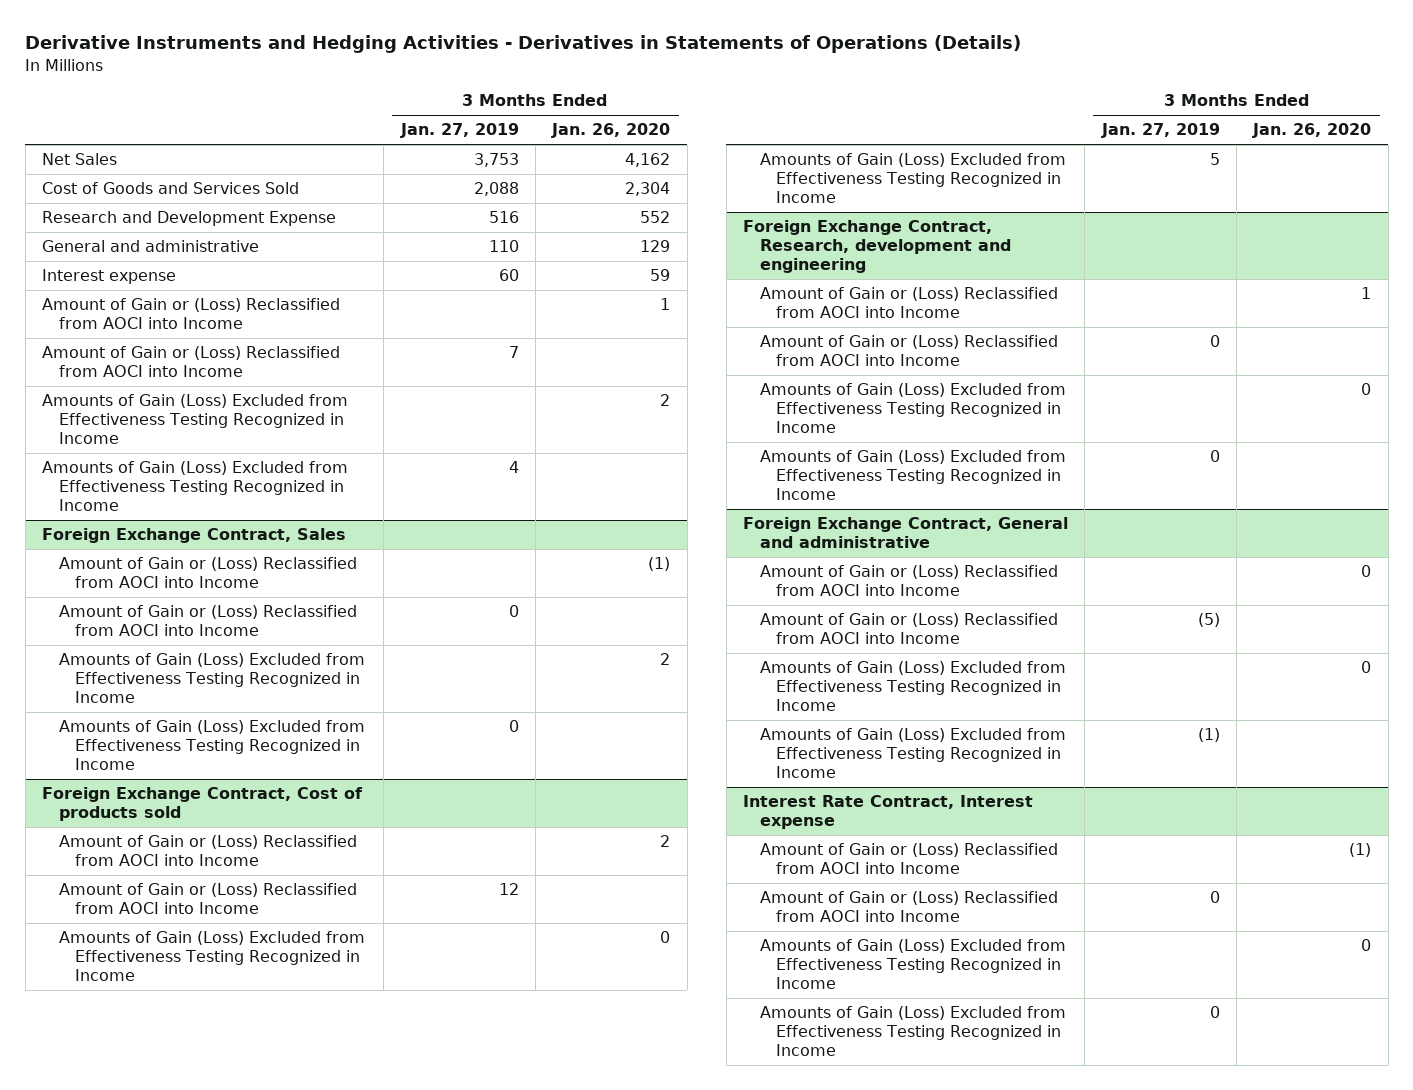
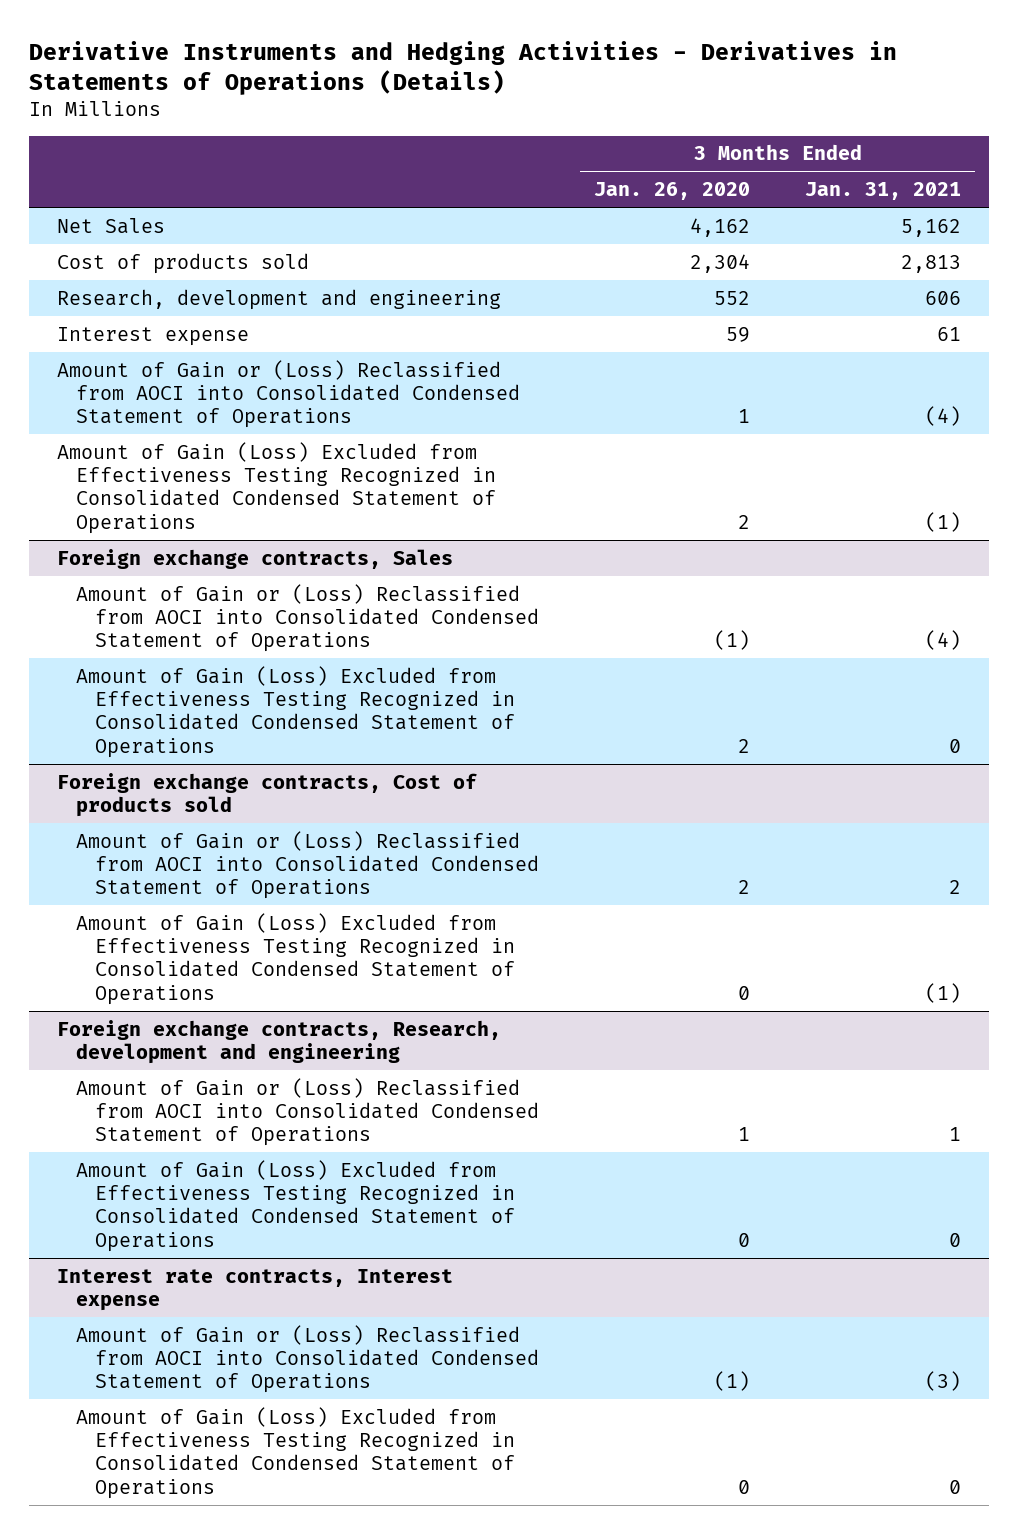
[399,123,519,139] Jan. 27, 2019 -> none
none -> [805,182,962,201] Jan. 31, 2021
[41,240,259,253] General and administrative -> none
[41,182,299,195] Cost of Goods and Services Sold -> [56,252,309,274] Cost of products sold
[41,211,336,227] Research and Development Expense -> [56,288,501,310] Research, development and engineering
[41,346,340,378] Amount of Gain or (Loss) Reclassified from AOCI into Income -> none
[41,461,348,512] Amounts of Gain (Loss) Excluded from Effectiveness Testing Recognized in Income -> none
[58,605,357,637] Amount of Gain or (Loss) Reclassified from AOCI into Income -> none
[58,720,365,771] Amounts of Gain (Loss) Excluded from Effectiveness Testing Recognized in Income -> none
[58,883,357,915] Amount of Gain or (Loss) Reclassified from AOCI into Income -> none
[759,153,1066,204] Amounts of Gain (Loss) Excluded from Effectiveness Testing Recognized in Income -> none
[759,335,1058,367] Amount of Gain or (Loss) Reclassified from AOCI into Income -> none
[759,450,1066,501] Amounts of Gain (Loss) Excluded from Effectiveness Testing Recognized in Income -> none
[743,517,1069,549] Foreign Exchange Contract, General and administrative -> none
[759,565,1058,597] Amount of Gain or (Loss) Reclassified from AOCI into Income -> none
[759,613,1058,645] Amount of Gain or (Loss) Reclassified from AOCI into Income -> none
[759,661,1066,712] Amounts of Gain (Loss) Excluded from Effectiveness Testing Recognized in Income -> none
[759,728,1066,779] Amounts of Gain (Loss) Excluded from Effectiveness Testing Recognized in Income -> none
[759,891,1058,923] Amount of Gain or (Loss) Reclassified from AOCI into Income -> none
[759,1006,1066,1057] Amounts of Gain (Loss) Excluded from Effectiveness Testing Recognized in Income -> none
[41,298,340,330] Amount of Gain or (Loss) Reclassified from AOCI into Income -> [56,359,520,429] Amount of Gain or (Loss) Reclassified from AOCI into Consolidated Condensed Statement of Operations
[41,394,348,445] Amounts of Gain (Loss) Excluded from Effectiveness Testing Recognized in Income -> [56,441,496,534] Amount of Gain (Loss) Excluded from Effectiveness Testing Recognized in Consolidated Condensed Statement of Operations
[41,528,346,544] Foreign Exchange Contract, Sales -> [56,548,453,569] Foreign exchange contracts, Sales
[58,557,357,589] Amount of Gain or (Loss) Reclassified from AOCI into Income -> [75,583,539,653] Amount of Gain or (Loss) Reclassified from AOCI into Consolidated Condensed Statement of Operations
[58,653,365,704] Amounts of Gain (Loss) Excluded from Effectiveness Testing Recognized in Income -> [75,665,515,758] Amount of Gain (Loss) Excluded from Effectiveness Testing Recognized in Consolidated Condensed Statement of Operations
[41,787,363,822] Foreign Exchange Contract, Cost of products sold -> [56,772,477,818] Foreign exchange contracts, Cost of products sold
[58,835,357,867] Amount of Gain or (Loss) Reclassified from AOCI into Income -> [75,830,539,900] Amount of Gain or (Loss) Reclassified from AOCI into Consolidated Condensed Statement of Operations
[58,931,365,982] Amounts of Gain (Loss) Excluded from Effectiveness Testing Recognized in Income -> [75,912,515,1005] Amount of Gain (Loss) Excluded from Effectiveness Testing Recognized in Consolidated Condensed Statement of Operations
[743,220,1011,274] Foreign Exchange Contract, Research, development and engineering -> [56,1019,501,1065] Foreign exchange contracts, Research, development and engineering
[759,287,1058,319] Amount of Gain or (Loss) Reclassified from AOCI into Income -> [75,1077,539,1147] Amount of Gain or (Loss) Reclassified from AOCI into Consolidated Condensed Statement of Operations
[759,383,1066,434] Amounts of Gain (Loss) Excluded from Effectiveness Testing Recognized in Income -> [75,1159,515,1252] Amount of Gain (Loss) Excluded from Effectiveness Testing Recognized in Consolidated Condensed Statement of Operations
[743,795,1034,830] Interest Rate Contract, Interest expense -> [56,1268,453,1312] Interest rate contracts, Interest expense
[759,843,1058,875] Amount of Gain or (Loss) Reclassified from AOCI into Income -> [75,1324,539,1394] Amount of Gain or (Loss) Reclassified from AOCI into Consolidated Condensed Statement of Operations
[759,939,1066,990] Amounts of Gain (Loss) Excluded from Effectiveness Testing Recognized in Income -> [75,1406,515,1499] Amount of Gain (Loss) Excluded from Effectiveness Testing Recognized in Consolidated Condensed Statement of Operations

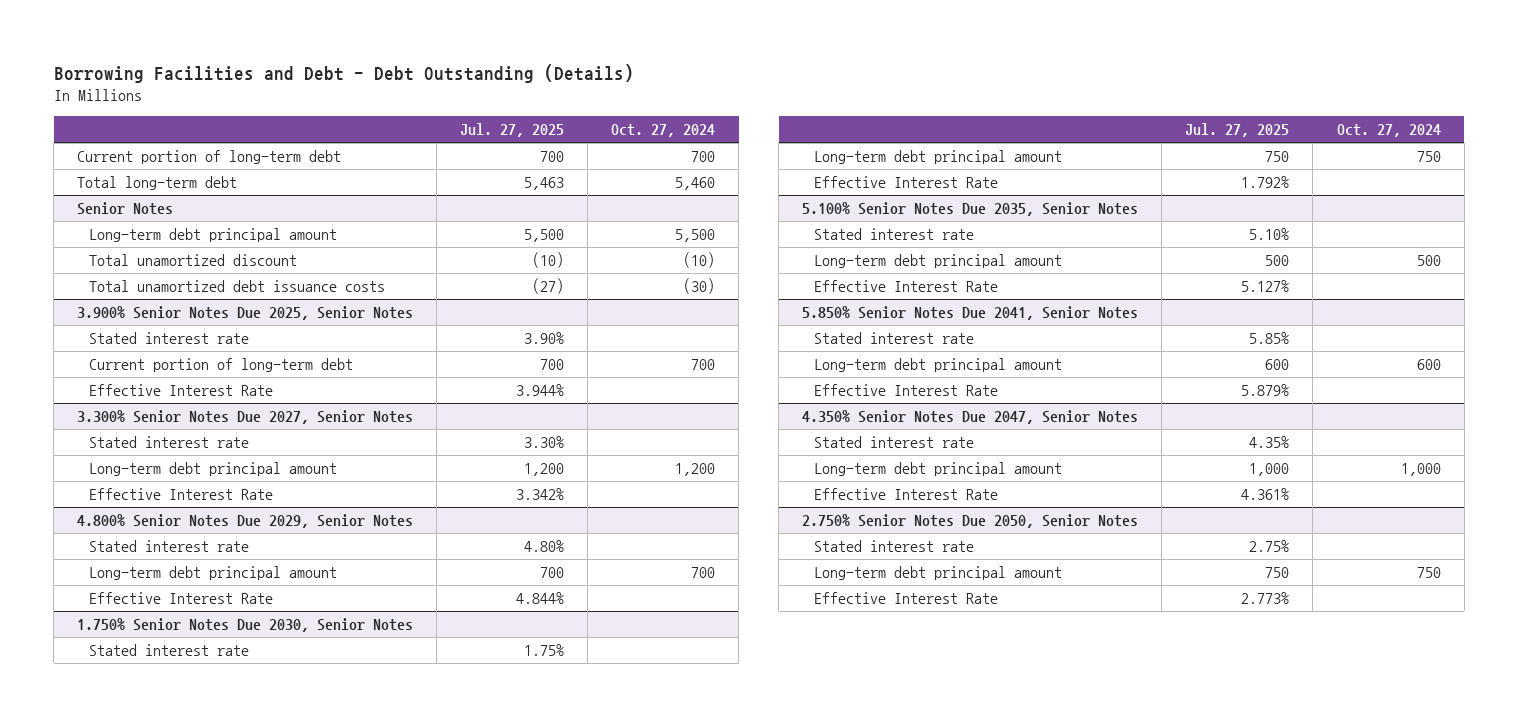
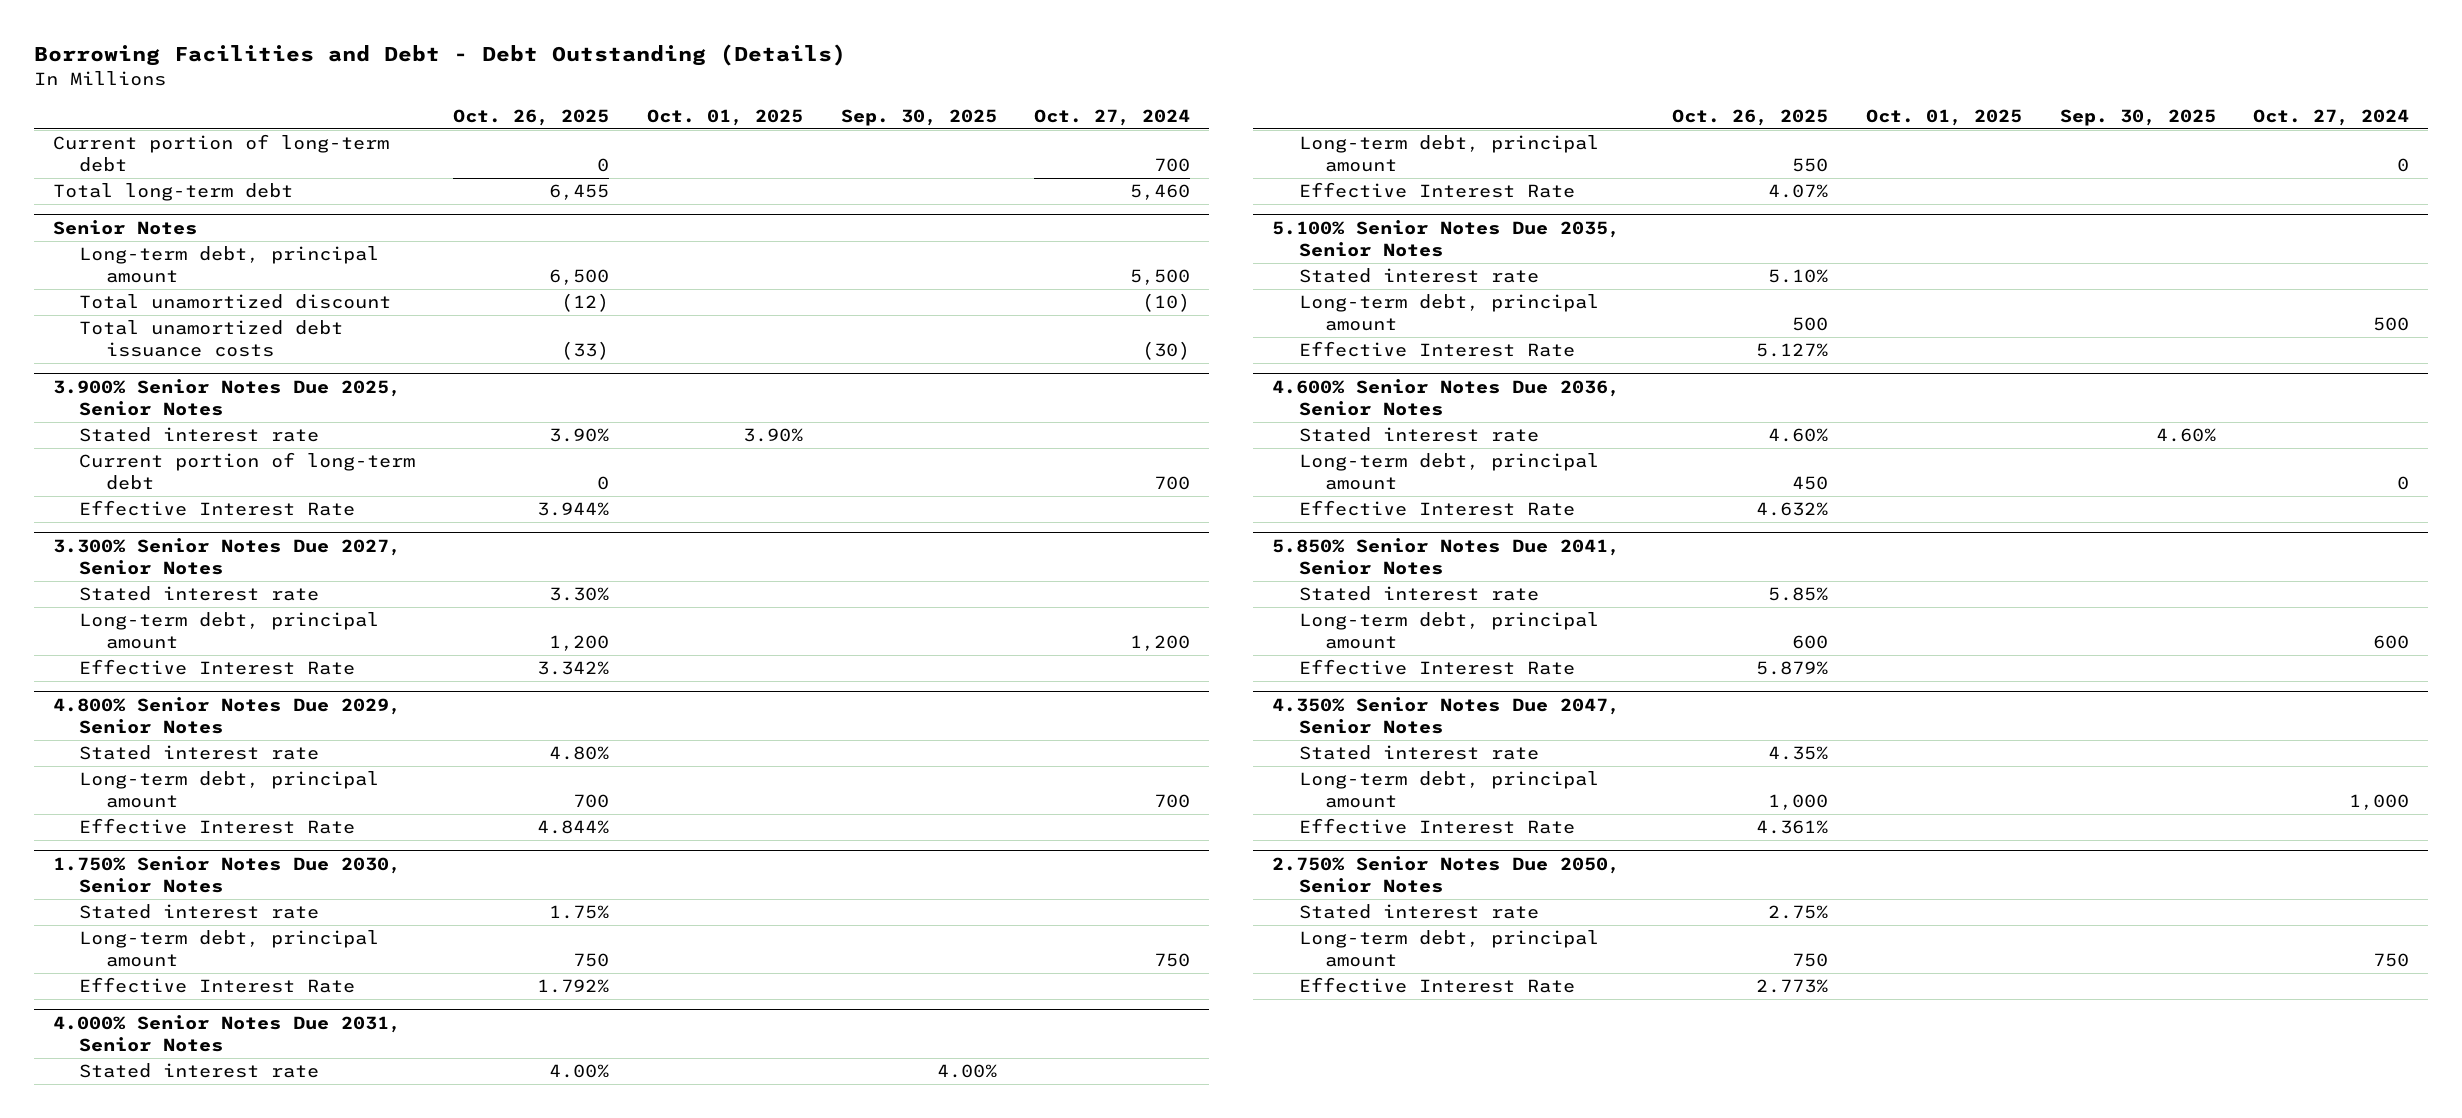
[460,123,565,138] Jul. 27, 2025 -> none
none -> [453,108,610,126] Oct. 26, 2025
none -> [646,108,803,126] Oct. 01, 2025
none -> [840,108,997,126] Sep. 30, 2025
[88,228,337,243] Long-term debt principal amount -> [79,246,380,283] Long-term debt, principal amount
[88,462,337,477] Long-term debt principal amount -> [79,612,380,649] Long-term debt, principal amount
[88,566,337,581] Long-term debt principal amount -> [79,771,380,808] Long-term debt, principal amount
[814,150,1063,165] Long-term debt principal amount -> [79,930,380,967] Long-term debt, principal amount
none -> [52,1015,401,1052] 4.000% Senior Notes Due 2031, Senior Notes
none -> [79,1063,320,1079] Stated interest rate
none -> [1298,135,1599,172] Long-term debt, principal amount
none -> [1298,182,1575,199] Effective Interest Rate
[814,254,1063,269] Long-term debt principal amount -> [1298,294,1599,331] Long-term debt, principal amount
none -> [1271,379,1620,416] 4.600% Senior Notes Due 2036, Senior Notes
none -> [1298,427,1539,443] Stated interest rate
none -> [1298,453,1599,490] Long-term debt, principal amount
none -> [1298,500,1575,517] Effective Interest Rate
[814,358,1063,373] Long-term debt principal amount -> [1298,612,1599,649] Long-term debt, principal amount
[814,462,1063,477] Long-term debt principal amount -> [1298,771,1599,808] Long-term debt, principal amount
[814,566,1063,581] Long-term debt principal amount -> [1298,930,1599,967] Long-term debt, principal amount

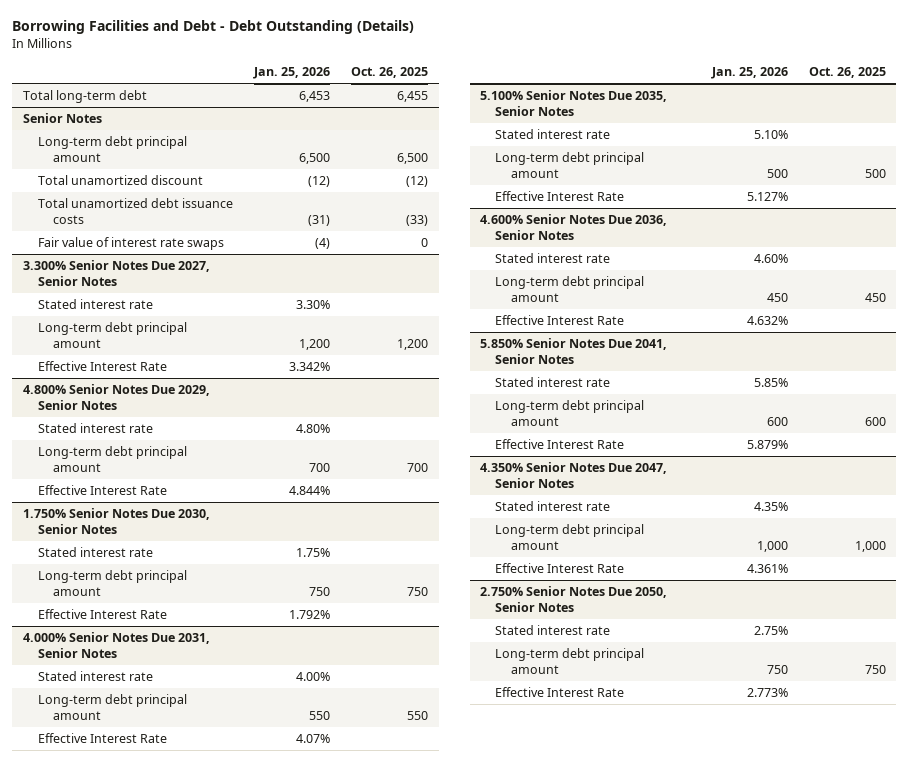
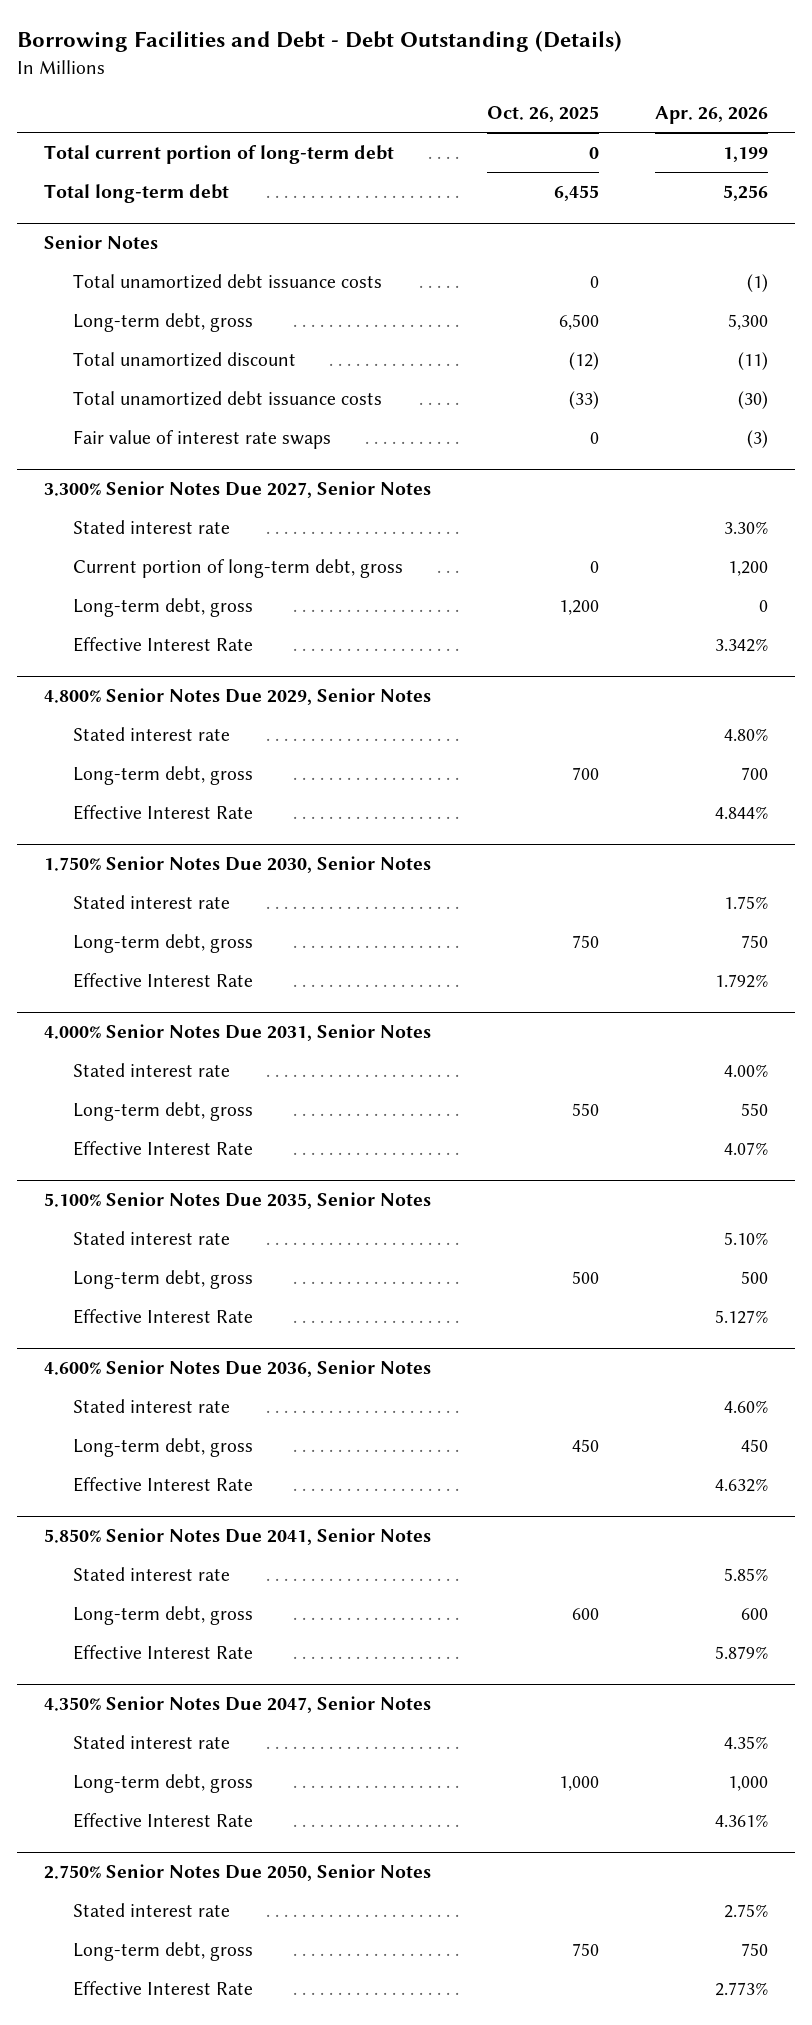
[253,67,331,80] Jan. 25, 2026 -> none
none -> [654,106,768,125] Apr. 26, 2026
none -> [44,144,395,164] Total current portion of long-term debt
none -> [72,273,382,289] Total unamortized debt issuance costs
[37,135,187,162] Long-term debt principal amount -> [72,312,253,332] Long-term debt, gross
none -> [72,558,403,578] Current portion of long-term debt, gross
[37,321,187,348] Long-term debt principal amount -> [72,597,253,617] Long-term debt, gross
[37,445,187,472] Long-term debt principal amount -> [72,765,253,785] Long-term debt, gross
[37,569,187,596] Long-term debt principal amount -> [72,933,253,953] Long-term debt, gross
[37,693,187,720] Long-term debt principal amount -> [72,1101,253,1121] Long-term debt, gross
[495,151,645,178] Long-term debt principal amount -> [72,1269,253,1289] Long-term debt, gross
[495,275,645,302] Long-term debt principal amount -> [72,1437,253,1457] Long-term debt, gross
[495,399,645,426] Long-term debt principal amount -> [72,1605,253,1625] Long-term debt, gross
[495,523,645,550] Long-term debt principal amount -> [72,1773,253,1793] Long-term debt, gross
[495,647,645,674] Long-term debt principal amount -> [72,1941,253,1961] Long-term debt, gross

